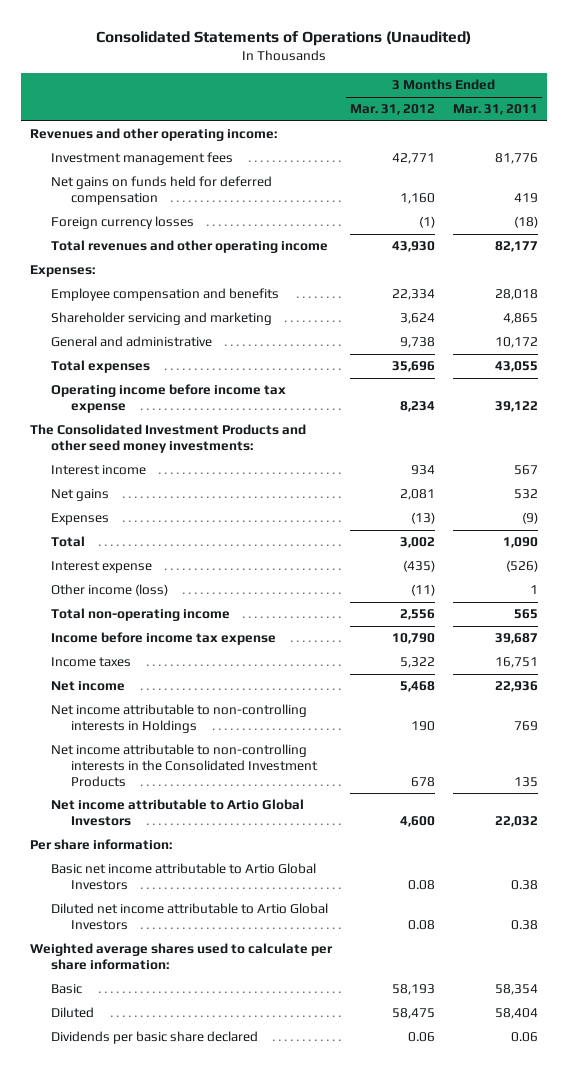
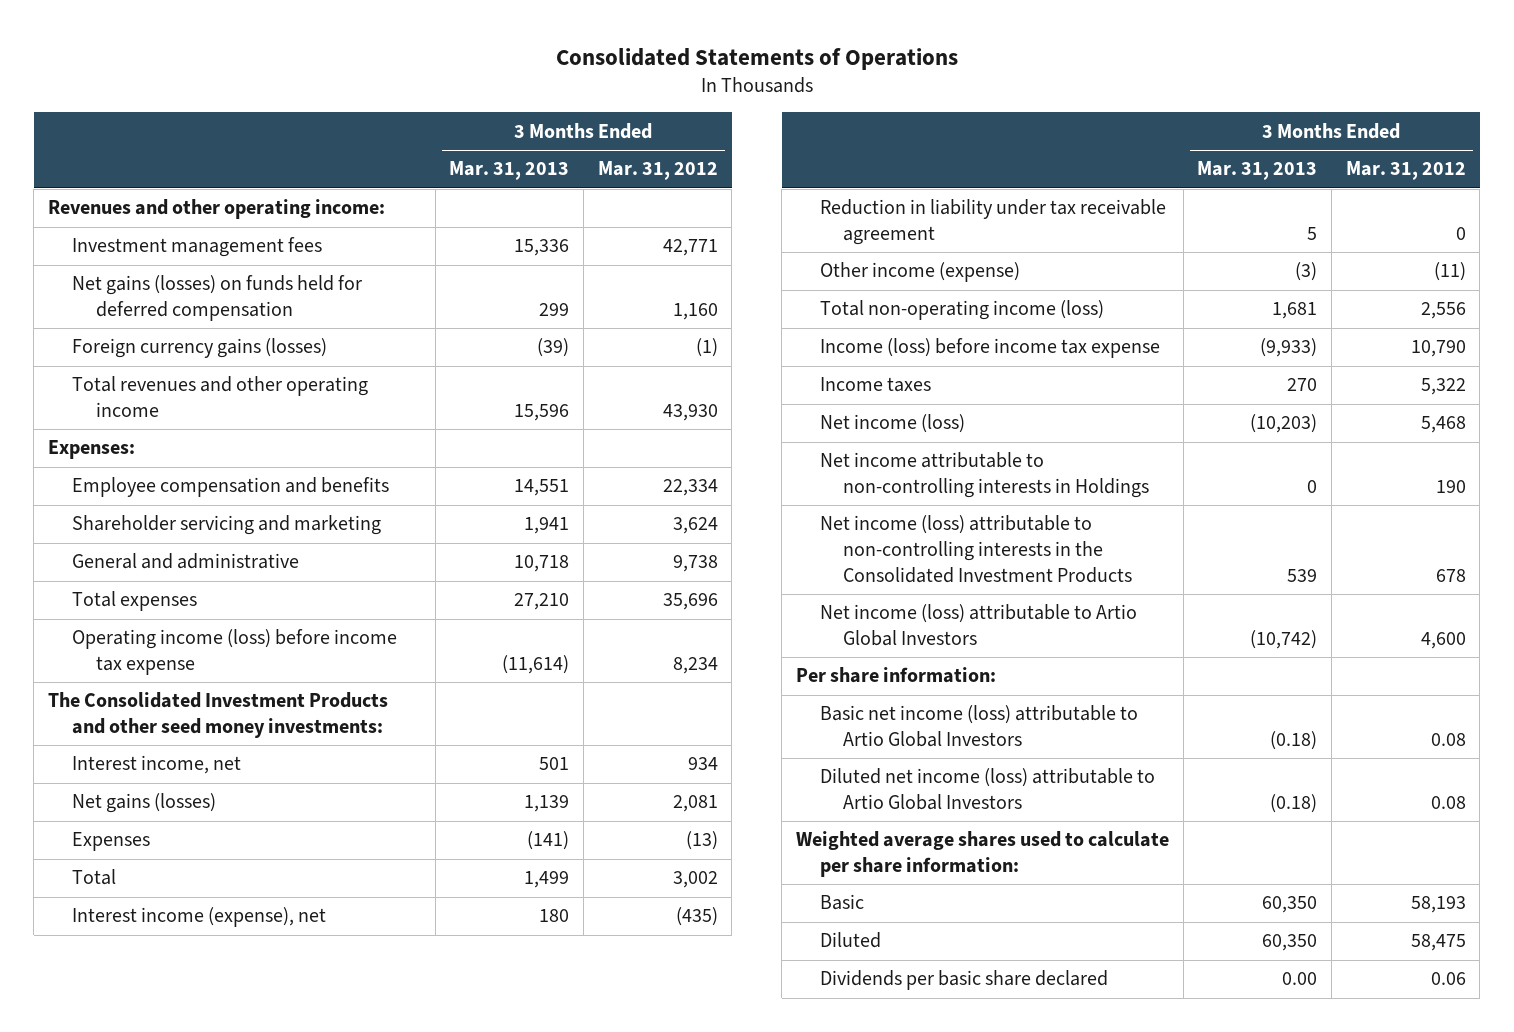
[95,31,471,47] Consolidated Statements of Operations (Unaudited) -> [555,48,958,71] Consolidated Statements of Operations
[452,104,538,116] Mar. 31, 2011 -> none
none -> [449,161,570,181] Mar. 31, 2013
[50,176,272,205] Net gains on funds held for deferred compensation -> [71,275,362,322] Net gains (losses) on funds held for deferred compensation
[50,216,194,230] Foreign currency losses -> [71,338,327,359] Foreign currency gains (losses)
[50,384,286,413] Operating income before income tax expense -> [71,629,397,676] Operating income (loss) before income tax expense
[50,465,146,476] Interest income -> [71,755,241,775] Interest income, net
[50,489,109,502] Net gains -> [71,793,216,814] Net gains (losses)
[50,561,152,574] Interest expense -> [71,907,326,928] Interest income (expense), net
none -> [819,199,1166,246] Reduction in liability under tax receivable agreement
[50,584,168,597] Other income (loss) -> [819,262,1020,283] Other income (expense)
[50,608,230,622] Total non-operating income -> [819,300,1104,321] Total non-operating income (loss)
[50,632,276,646] Income before income tax expense -> [819,338,1160,359] Income (loss) before income tax expense
[50,681,125,692] Net income -> [819,414,965,434] Net income (loss)
[50,744,318,787] Net income attributable to non-controlling interests in the Consolidated Investment Products -> [819,515,1133,583] Net income (loss) attributable to non-controlling interests in the Consolidated Investment Products
[50,799,304,826] Net income attributable to Artio Global Investors -> [819,604,1137,647] Net income (loss) attributable to Artio Global Investors
[50,863,316,890] Basic net income attributable to Artio Global Investors -> [819,705,1138,748] Basic net income (loss) attributable to Artio Global Investors
[50,903,328,930] Diluted net income attributable to Artio Global Investors -> [819,768,1155,811] Diluted net income (loss) attributable to Artio Global Investors

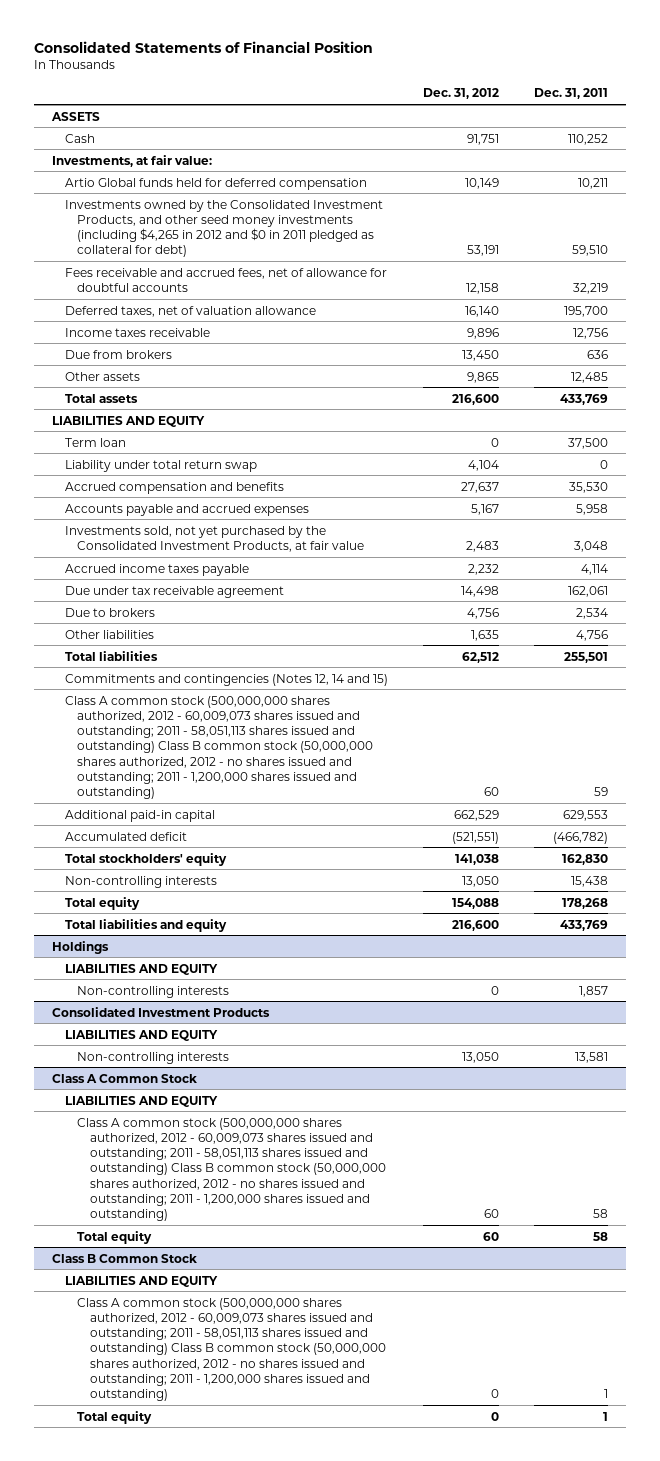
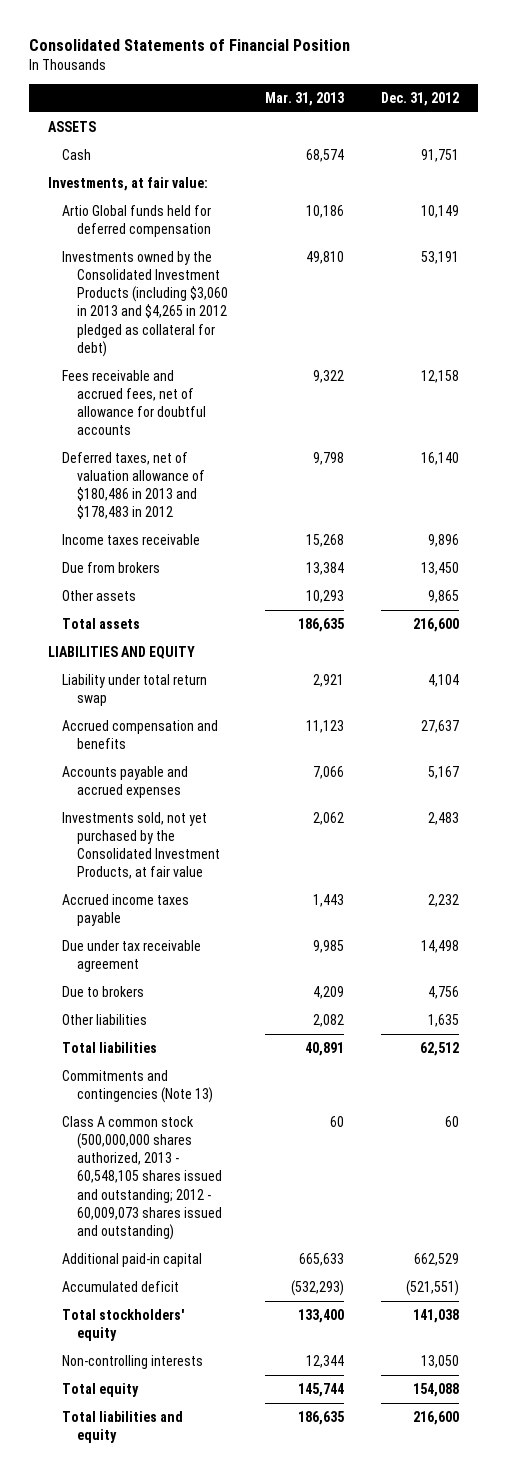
[534,88,609,100] Dec. 31, 2011 -> none
none -> [264,92,344,107] Mar. 31, 2013
[64,199,383,258] Investments owned by the Consolidated Investment Products, and other seed money investments (including $4,265 in 2012 and $0 in 2011 pledged as collateral for debt) -> [62,250,228,357] Investments owned by the Consolidated Investment Products (including $3,060 in 2013 and $4,265 in 2012 pledged as collateral for debt)
[64,305,316,317] Deferred taxes, net of valuation allowance -> [62,451,205,520] Deferred taxes, net of valuation allowance of $180,486 in 2013 and $178,483 in 2012
[64,437,126,447] Term loan -> none
[64,673,388,686] Commitments and contingencies (Notes 12, 14 and 15) -> [62,1069,213,1104] Commitments and contingencies (Note 13)
[64,695,374,800] Class A common stock (500,000,000 shares authorized, 2012 - 60,009,073 shares issued and outstanding; 2011 - 58,051,113 shares issued and outstanding) Class B common stock (50,000,000 shares authorized, 2012 - no shares issued and outstanding; 2011 - 1,200,000 shares issued and outstanding) -> [62,1115,222,1241] Class A common stock (500,000,000 shares authorized, 2013 - 60,548,105 shares issued and outstanding; 2012 - 60,009,073 shares issued and outstanding)
[51,940,109,954] Holdings -> none
[64,963,218,975] LIABILITIES AND EQUITY -> none
[77,985,230,998] Non-controlling interests -> none
[51,1006,270,1017] Consolidated Investment Products -> none
[64,1029,218,1041] LIABILITIES AND EQUITY -> none
[77,1051,230,1064] Non-controlling interests -> none
[51,1073,197,1083] Class A Common Stock -> none
[64,1095,218,1107] LIABILITIES AND EQUITY -> none
[77,1117,387,1222] Class A common stock (500,000,000 shares authorized, 2012 - 60,009,073 shares issued and outstanding; 2011 - 58,051,113 shares issued and outstanding) Class B common stock (50,000,000 shares authorized, 2012 - no shares issued and outstanding; 2011 - 1,200,000 shares issued and outstanding) -> none
[77,1230,153,1244] Total equity -> none
[51,1253,197,1263] Class B Common Stock -> none
[64,1275,218,1287] LIABILITIES AND EQUITY -> none
[77,1297,387,1402] Class A common stock (500,000,000 shares authorized, 2012 - 60,009,073 shares issued and outstanding; 2011 - 58,051,113 shares issued and outstanding) Class B common stock (50,000,000 shares authorized, 2012 - no shares issued and outstanding; 2011 - 1,200,000 shares issued and outstanding) -> none
[77,1410,153,1424] Total equity -> none

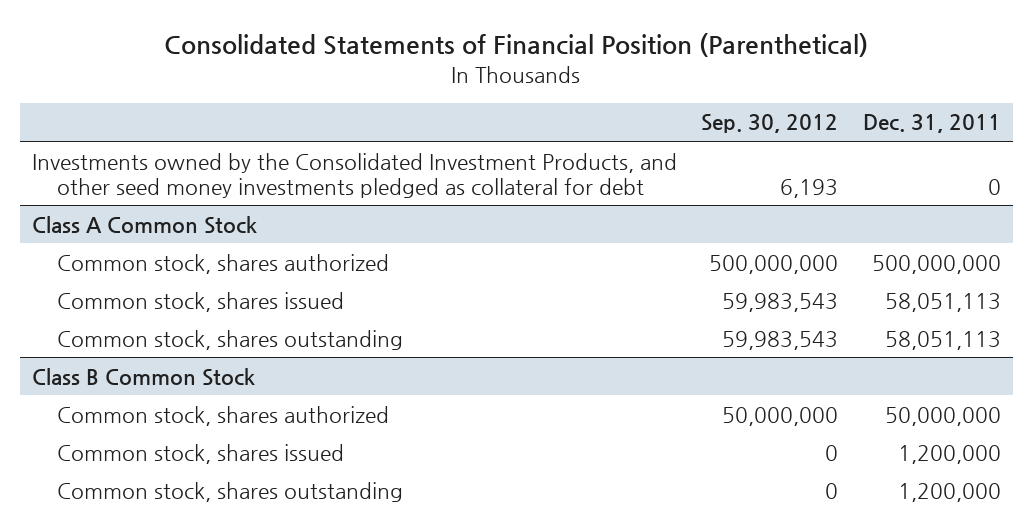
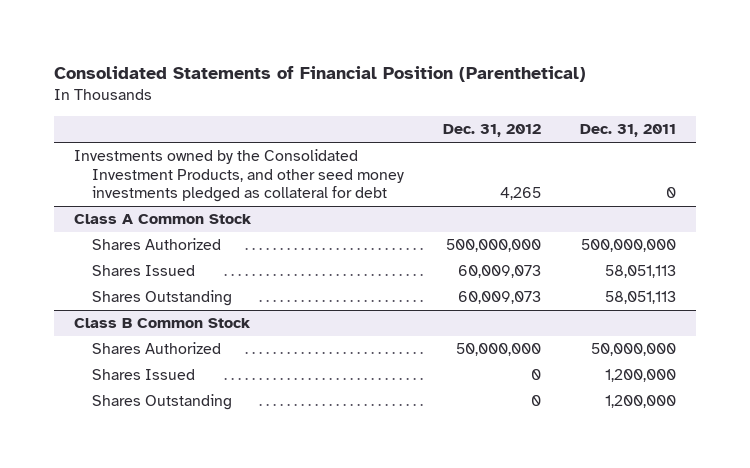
[701,114,839,134] Sep. 30, 2012 -> none
none -> [443,124,542,138] Dec. 31, 2012
[56,253,389,274] Common stock, shares authorized -> [91,238,221,251] Shares Authorized
[56,291,344,312] Common stock, shares issued -> [91,265,195,277] Shares Issued
[56,329,403,350] Common stock, shares outstanding -> [91,290,232,307] Shares Outstanding
[56,405,389,426] Common stock, shares authorized -> [91,342,221,355] Shares Authorized
[56,443,344,464] Common stock, shares issued -> [91,369,195,381] Shares Issued
[56,481,403,502] Common stock, shares outstanding -> [91,394,232,411] Shares Outstanding

